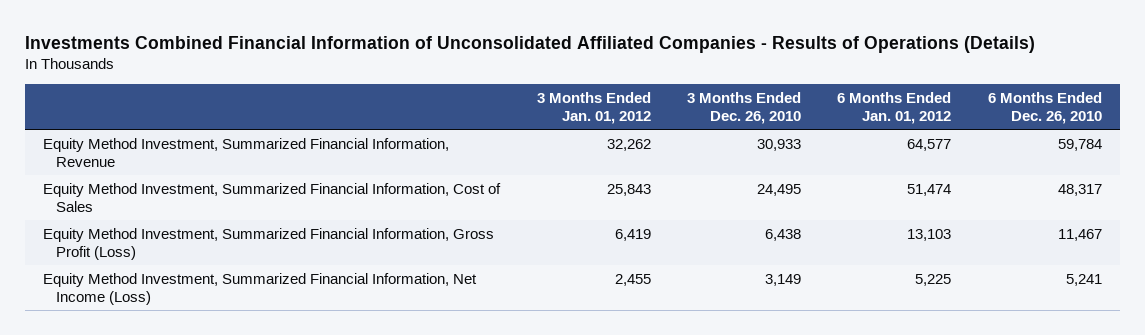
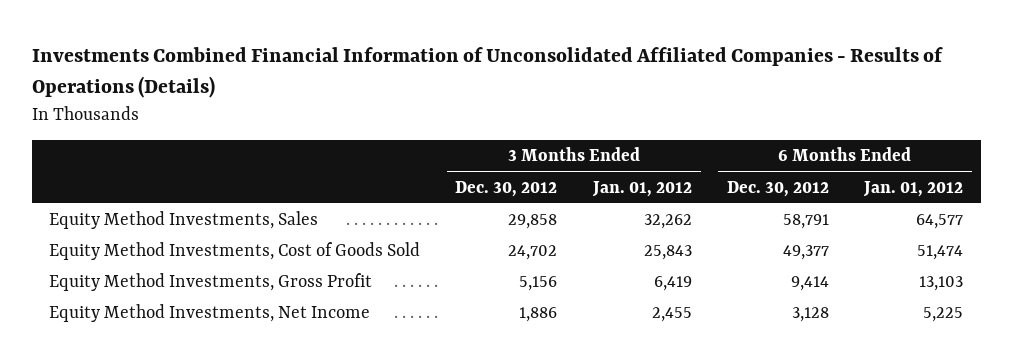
[686,92,801,124] 3 Months Ended Dec. 26, 2010 -> none
[987,92,1102,124] 6 Months Ended Dec. 26, 2010 -> none
none -> [455,180,558,197] Dec. 30, 2012
none -> [726,180,829,197] Dec. 30, 2012
[43,137,450,167] Equity Method Investment, Summarized Financial Information, Revenue -> [49,211,319,230] Equity Method Investments, Sales
[43,182,502,212] Equity Method Investment, Summarized Financial Information, Cost of Sales -> [49,242,421,261] Equity Method Investments, Cost of Goods Sold
[43,227,495,260] Equity Method Investment, Summarized Financial Information, Gross Profit (Loss) -> [49,273,373,292] Equity Method Investments, Gross Profit
[43,272,478,305] Equity Method Investment, Summarized Financial Information, Net Income (Loss) -> [49,304,371,323] Equity Method Investments, Net Income

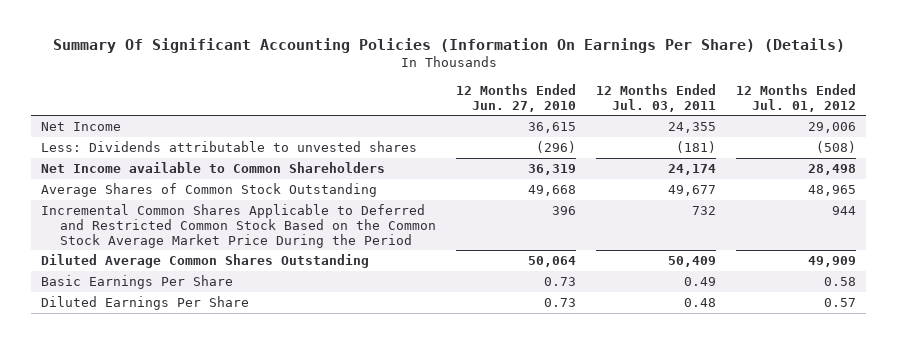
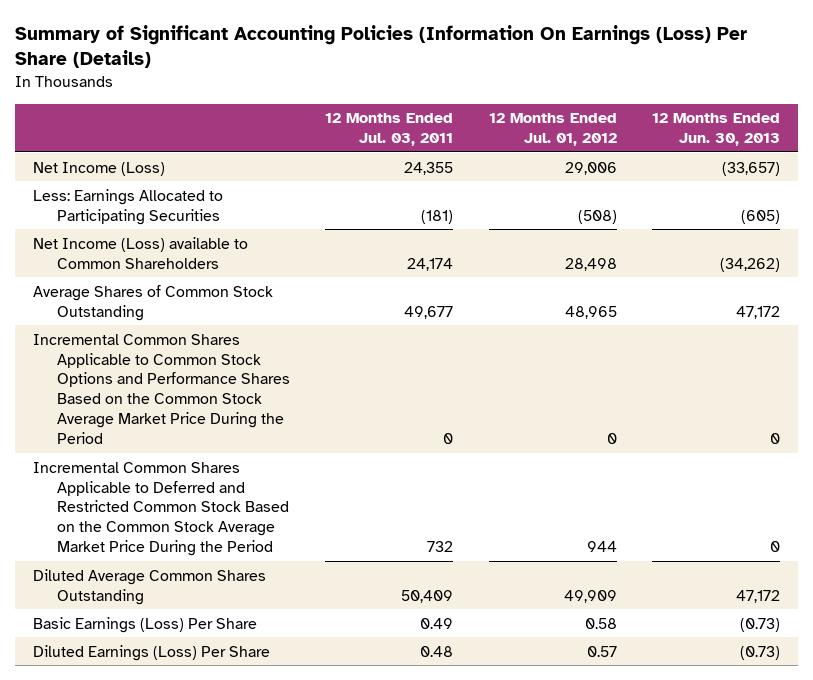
[52,38,845,54] Summary Of Significant Accounting Policies (Information On Earnings Per Share) (Details) -> [15,25,748,69] Summary of Significant Accounting Policies (Information On Earnings (Loss) Per Share (Details)
[456,83,577,112] 12 Months Ended Jun. 27, 2010 -> none
none -> [652,113,781,147] 12 Months Ended Jun. 30, 2013
[40,121,121,131] Net Income -> [32,161,165,176] Net Income (Loss)
[40,140,417,152] Less: Dividends attributable to unvested shares -> [32,188,223,225] Less: Earnings Allocated to Participating Securities
[40,161,385,173] Net Income available to Common Shareholders -> [32,236,248,269] Net Income (Loss) available to Common Shareholders
none -> [32,333,290,445] Incremental Common Shares Applicable to Common Stock Options and Performance Shares Based on the Common Stock Average Market Price During the Period
[40,274,233,289] Basic Earnings Per Share -> [32,616,257,633] Basic Earnings (Loss) Per Share
[40,295,249,310] Diluted Earnings Per Share -> [32,644,270,661] Diluted Earnings (Loss) Per Share

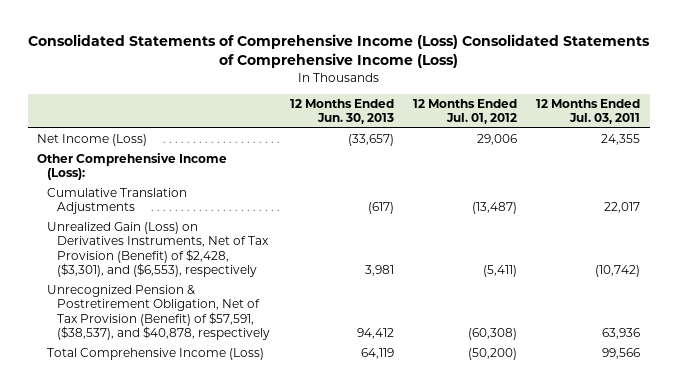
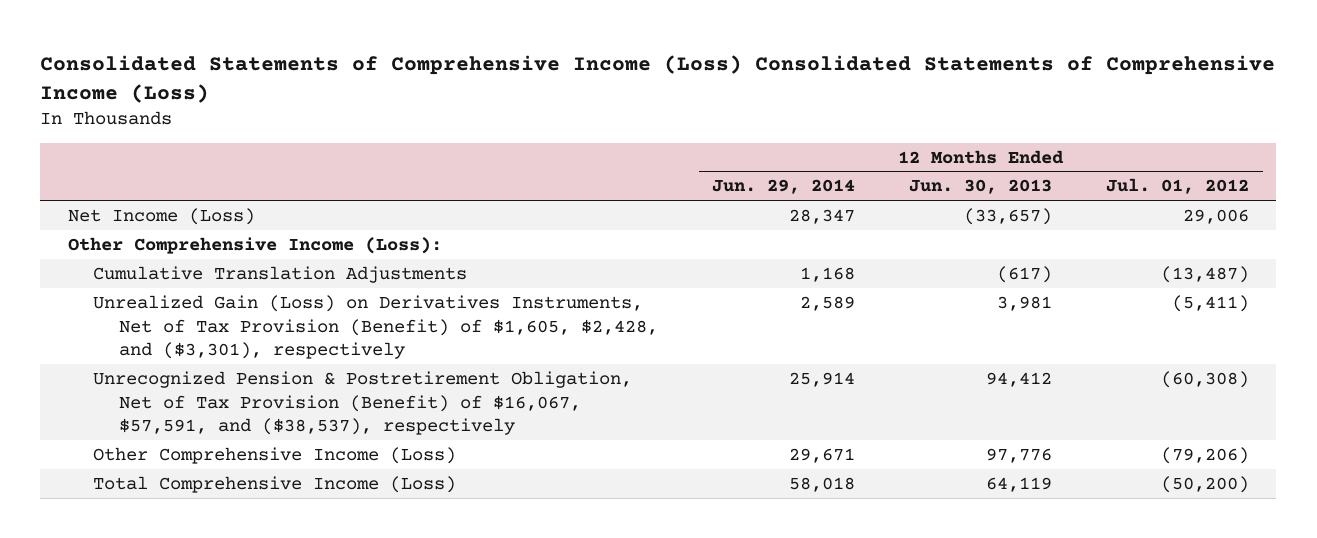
[536,99,641,125] 12 Months Ended Jul. 03, 2011 -> none
none -> [712,179,856,195] Jun. 29, 2014
[47,222,270,278] Unrealized Gain (Loss) on Derivatives Instruments, Net of Tax Provision (Benefit) of $2,428, ($3,301), and ($6,553), respectively -> [93,294,658,360] Unrealized Gain (Loss) on Derivatives Instruments, Net of Tax Provision (Benefit) of $1,605, $2,428, and ($3,301), respectively
[47,285,271,341] Unrecognized Pension & Postretirement Obligation, Net of Tax Provision (Benefit) of $57,591, ($38,537), and $40,878, respectively -> [93,370,633,436] Unrecognized Pension & Postretirement Obligation, Net of Tax Provision (Benefit) of $16,067, $57,591, and ($38,537), respectively
none -> [93,446,457,464] Other Comprehensive Income (Loss)

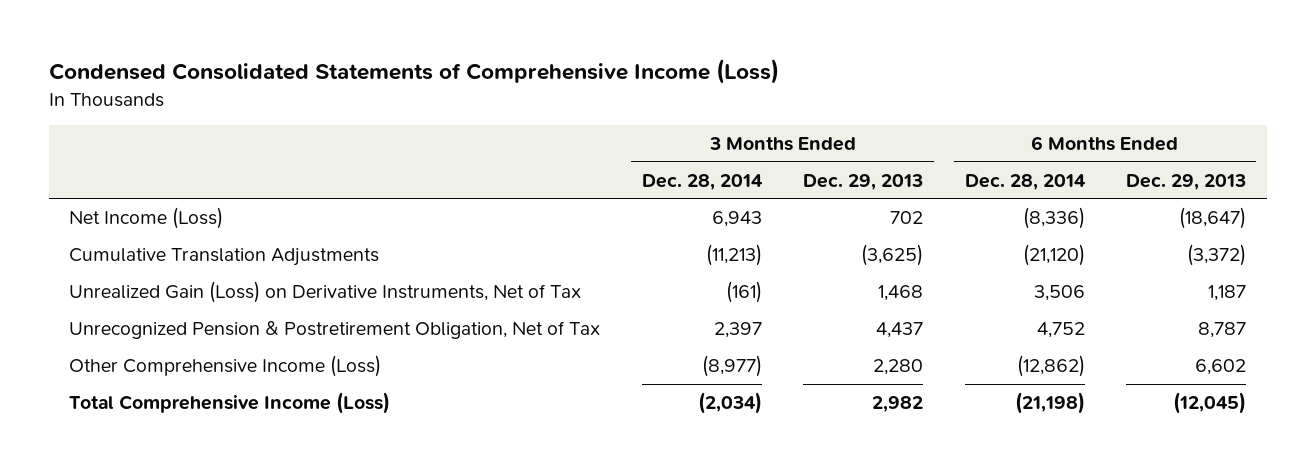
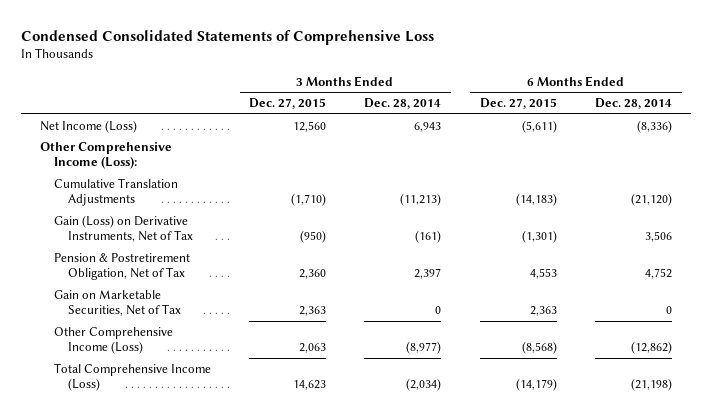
[48,59,779,85] Condensed Consolidated Statements of Comprehensive Income (Loss) -> [20,29,434,45] Condensed Consolidated Statements of Comprehensive Loss
[803,173,924,190] Dec. 29, 2013 -> none
[1126,173,1247,190] Dec. 29, 2013 -> none
none -> [249,98,327,110] Dec. 27, 2015
none -> [479,98,557,110] Dec. 27, 2015
none -> [39,141,172,170] Other Comprehensive Income (Loss):
[69,280,582,303] Unrealized Gain (Loss) on Derivative Instruments, Net of Tax -> [53,214,193,243] Gain (Loss) on Derivative Instruments, Net of Tax
[69,320,601,339] Unrecognized Pension & Postretirement Obligation, Net of Tax -> [53,252,190,281] Pension & Postretirement Obligation, Net of Tax
none -> [53,289,181,317] Gain on Marketable Securities, Net of Tax

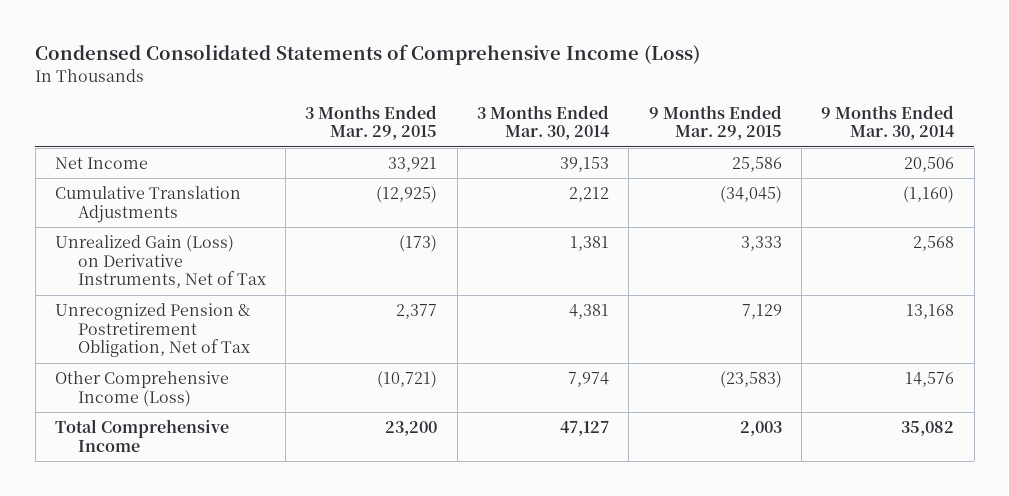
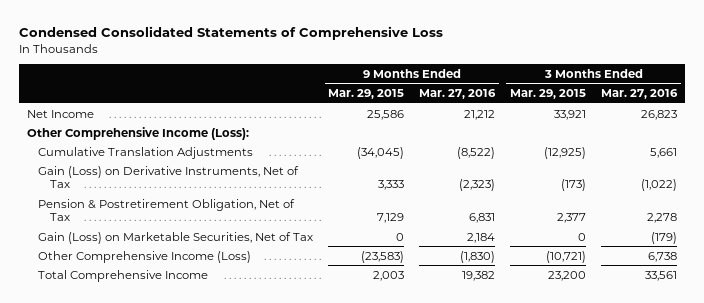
[35,43,701,65] Condensed Consolidated Statements of Comprehensive Income (Loss) -> [19,26,444,41] Condensed Consolidated Statements of Comprehensive Loss
[476,104,610,141] 3 Months Ended Mar. 30, 2014 -> none
[821,104,956,141] 9 Months Ended Mar. 30, 2014 -> none
none -> [419,88,497,99] Mar. 27, 2016
none -> [601,88,679,99] Mar. 27, 2016
none -> [26,126,249,140] Other Comprehensive Income (Loss):
[54,235,266,289] Unrealized Gain (Loss) on Derivative Instruments, Net of Tax -> [38,165,300,189] Gain (Loss) on Derivative Instruments, Net of Tax
[54,303,250,358] Unrecognized Pension & Postretirement Obligation, Net of Tax -> [38,198,296,222] Pension & Postretirement Obligation, Net of Tax
none -> [38,231,314,244] Gain (Loss) on Marketable Securities, Net of Tax

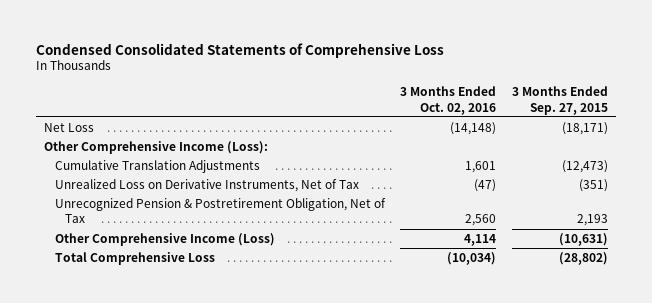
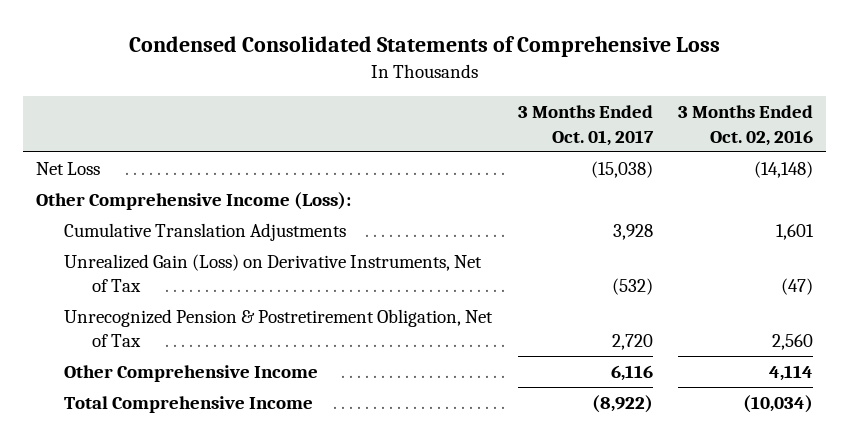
[511,86,608,115] 3 Months Ended Sep. 27, 2015 -> none
none -> [517,105,654,146] 3 Months Ended Oct. 01, 2017
[54,179,359,193] Unrealized Loss on Derivative Instruments, Net of Tax -> [63,253,482,293] Unrealized Gain (Loss) on Derivative Instruments, Net of Tax
[54,233,275,247] Other Comprehensive Income (Loss) -> [63,364,318,382] Other Comprehensive Income
[54,252,215,266] Total Comprehensive Loss -> [63,395,313,413] Total Comprehensive Income

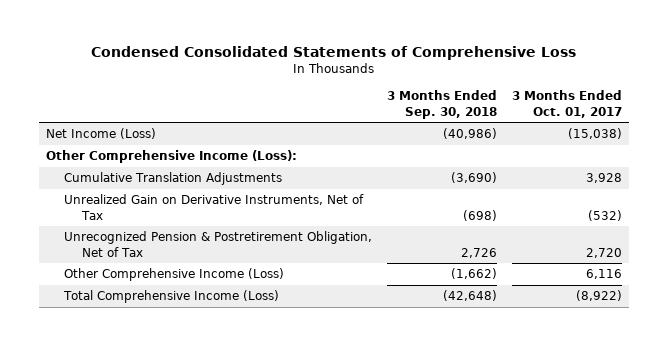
[678,105,814,146] 3 Months Ended Oct. 02, 2016 -> none
none -> [386,90,497,119] 3 Months Ended Sep. 30, 2018
[35,161,100,175] Net Loss -> [46,128,157,140] Net Income (Loss)
[63,253,482,293] Unrealized Gain (Loss) on Derivative Instruments, Net of Tax -> [63,194,364,220] Unrealized Gain on Derivative Instruments, Net of Tax
[63,364,318,382] Other Comprehensive Income -> [63,268,284,282] Other Comprehensive Income (Loss)
[63,395,313,413] Total Comprehensive Income -> [62,290,279,304] Total Comprehensive Income (Loss)

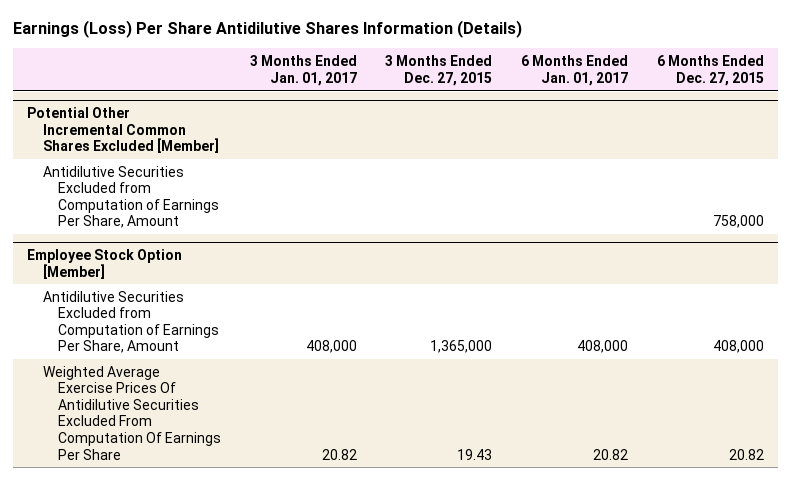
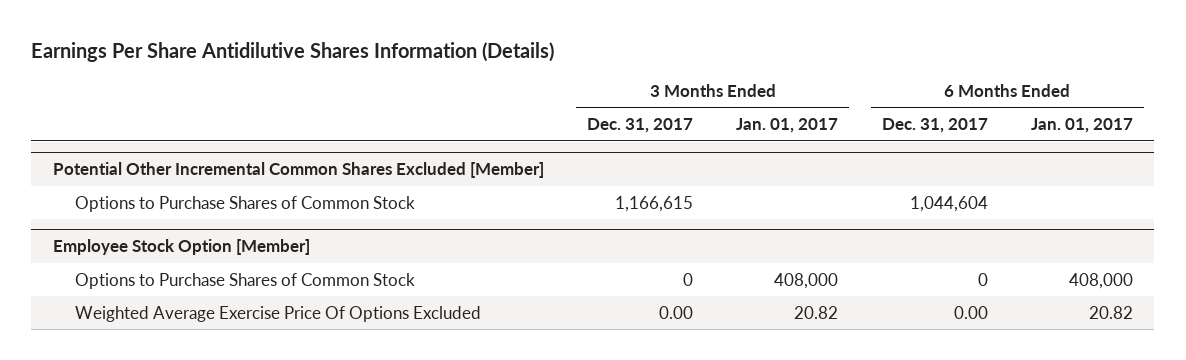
[13,20,523,39] Earnings (Loss) Per Share Antidilutive Shares Information (Details) -> [31,41,555,62] Earnings Per Share Antidilutive Shares Information (Details)
[385,55,493,86] 3 Months Ended Dec. 27, 2015 -> none
[656,55,764,86] 6 Months Ended Dec. 27, 2015 -> none
none -> [587,118,694,134] Dec. 31, 2017
none -> [881,118,988,134] Dec. 31, 2017
[42,165,220,229] Antidilutive Securities Excluded from Computation of Earnings Per Share, Amount -> [74,195,415,212] Options to Purchase Shares of Common Stock
[42,290,220,354] Antidilutive Securities Excluded from Computation of Earnings Per Share, Amount -> [74,272,415,289] Options to Purchase Shares of Common Stock
[42,365,222,460] Weighted Average Exercise Prices Of Antidilutive Securities Excluded From Computation Of Earnings Per Share -> [74,305,481,322] Weighted Average Exercise Price Of Options Excluded

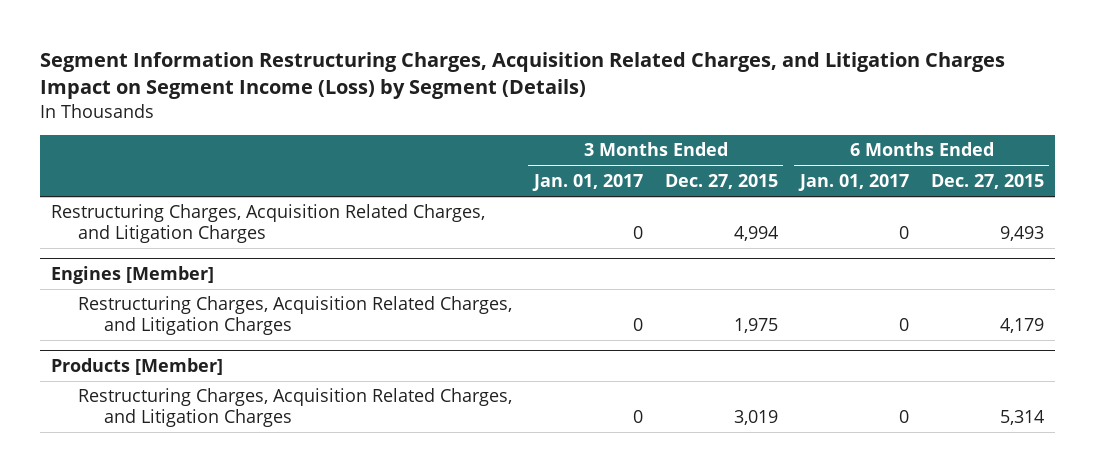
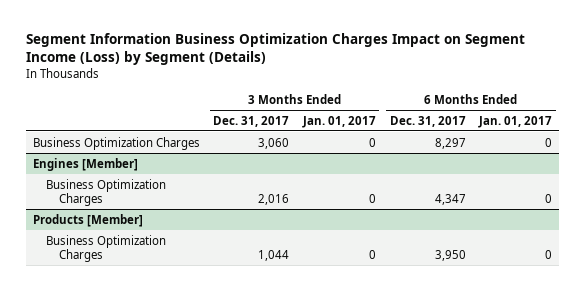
[40,52,1006,100] Segment Information Restructuring Charges, Acquisition Related Charges, and Litigation Charges Impact on Segment Income (Loss) by Segment (Details) -> [25,32,525,66] Segment Information Business Optimization Charges Impact on Segment Income (Loss) by Segment (Details)
[664,174,778,190] Dec. 27, 2015 -> none
[930,174,1044,190] Dec. 27, 2015 -> none
none -> [213,115,290,127] Dec. 31, 2017
none -> [389,115,466,127] Dec. 31, 2017
[51,204,486,244] Restructuring Charges, Acquisition Related Charges, and Litigation Charges -> none
none -> [32,136,200,150] Business Optimization Charges
[77,296,512,336] Restructuring Charges, Acquisition Related Charges, and Litigation Charges -> none
none -> [45,178,166,206] Business Optimization Charges
[77,388,512,428] Restructuring Charges, Acquisition Related Charges, and Litigation Charges -> none
none -> [45,234,166,262] Business Optimization Charges

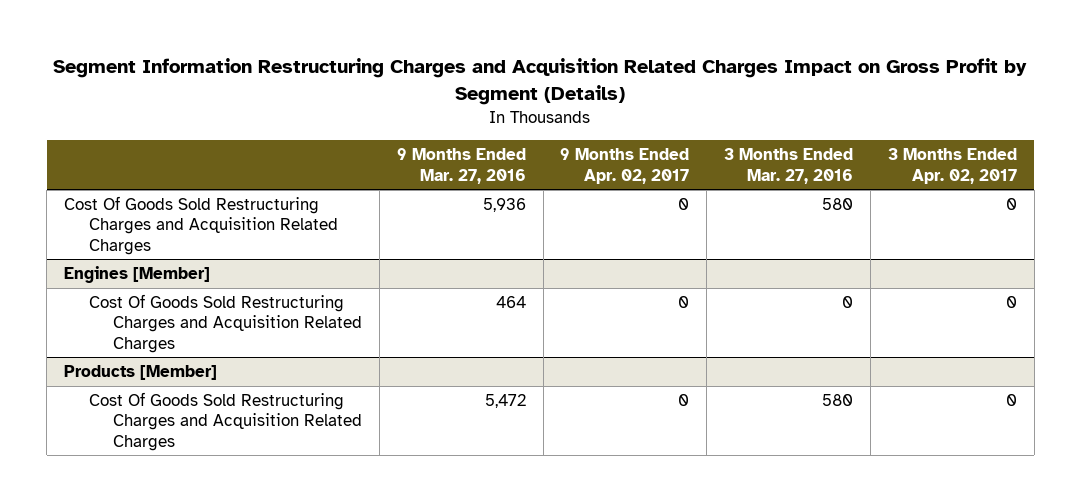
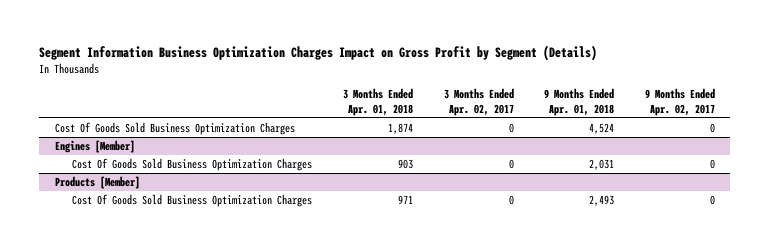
[53,58,1028,105] Segment Information Restructuring Charges and Acquisition Related Charges Impact on Gross Profit by Segment (Details) -> [39,45,598,62] Segment Information Business Optimization Charges Impact on Gross Profit by Segment (Details)
[396,148,526,184] 9 Months Ended Mar. 27, 2016 -> none
[724,148,854,184] 3 Months Ended Mar. 27, 2016 -> none
none -> [342,88,413,116] 3 Months Ended Apr. 01, 2018
none -> [544,88,615,116] 9 Months Ended Apr. 01, 2018
[64,196,338,255] Cost Of Goods Sold Restructuring Charges and Acquisition Related Charges -> none
none -> [54,122,295,136] Cost Of Goods Sold Business Optimization Charges
[88,294,363,353] Cost Of Goods Sold Restructuring Charges and Acquisition Related Charges -> none
none -> [72,158,313,172] Cost Of Goods Sold Business Optimization Charges
[88,392,363,451] Cost Of Goods Sold Restructuring Charges and Acquisition Related Charges -> none
none -> [72,194,313,208] Cost Of Goods Sold Business Optimization Charges

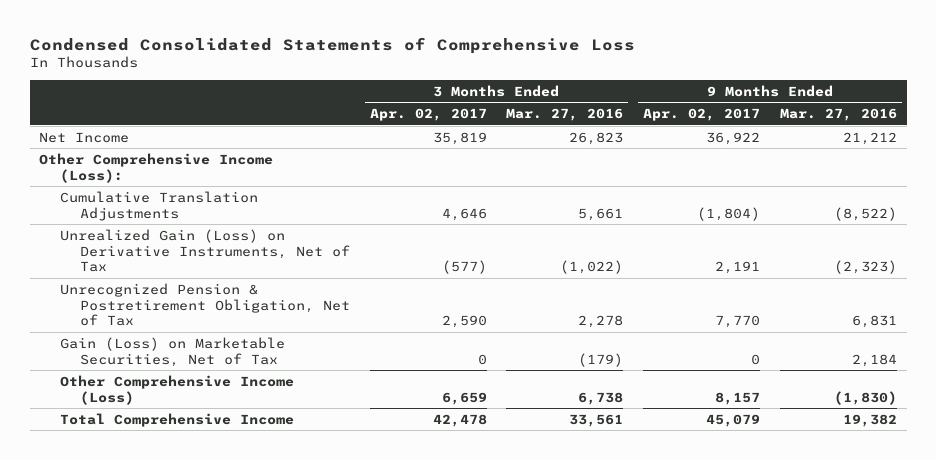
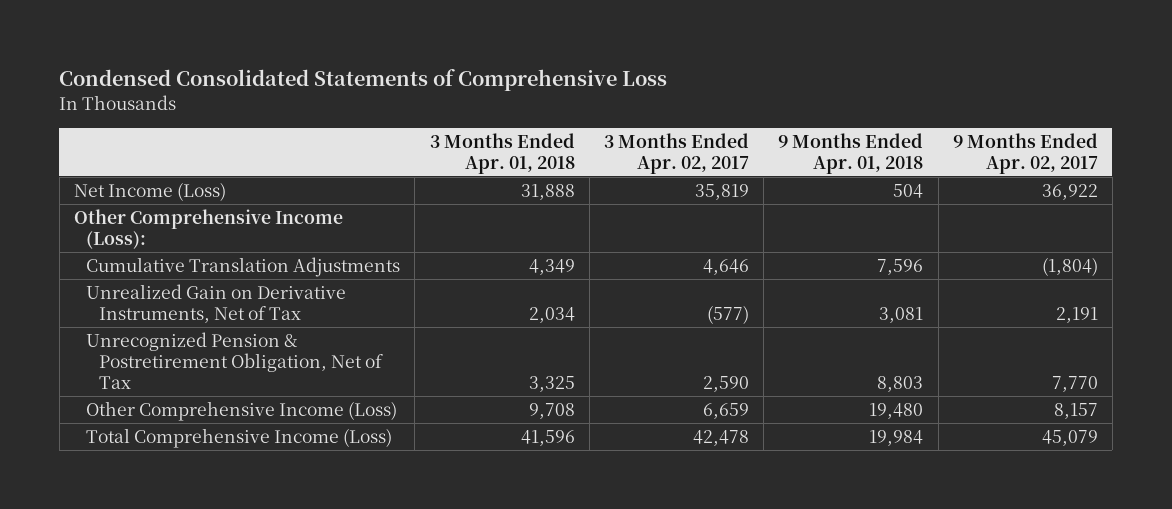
[506,108,624,122] Mar. 27, 2016 -> none
[779,108,897,122] Mar. 27, 2016 -> none
none -> [429,132,575,174] 3 Months Ended Apr. 01, 2018
none -> [778,132,924,174] 9 Months Ended Apr. 01, 2018
[39,131,130,143] Net Income -> [73,182,226,202] Net Income (Loss)
[59,228,350,273] Unrealized Gain (Loss) on Derivative Instruments, Net of Tax -> [86,284,347,323] Unrealized Gain on Derivative Instruments, Net of Tax
[59,336,285,367] Gain (Loss) on Marketable Securities, Net of Tax -> none
[59,412,294,427] Total Comprehensive Income -> [86,428,393,449] Total Comprehensive Income (Loss)

